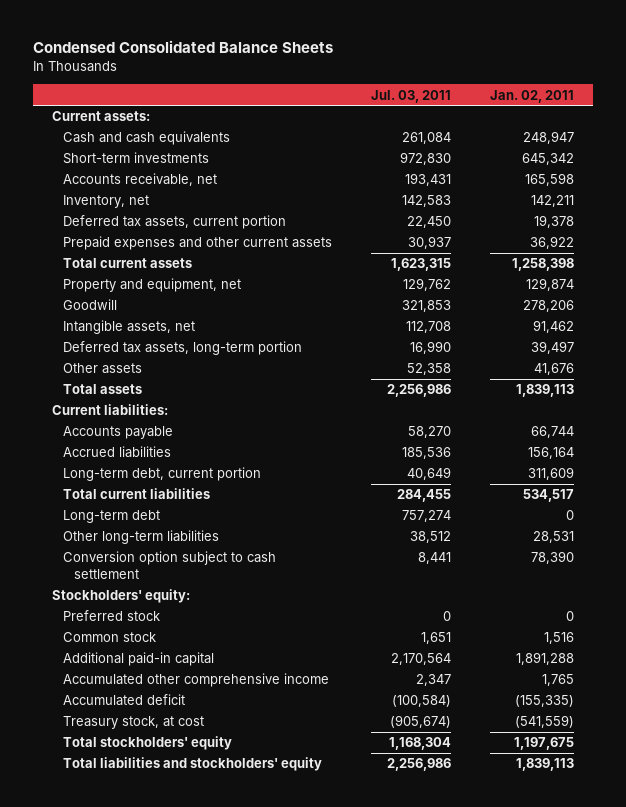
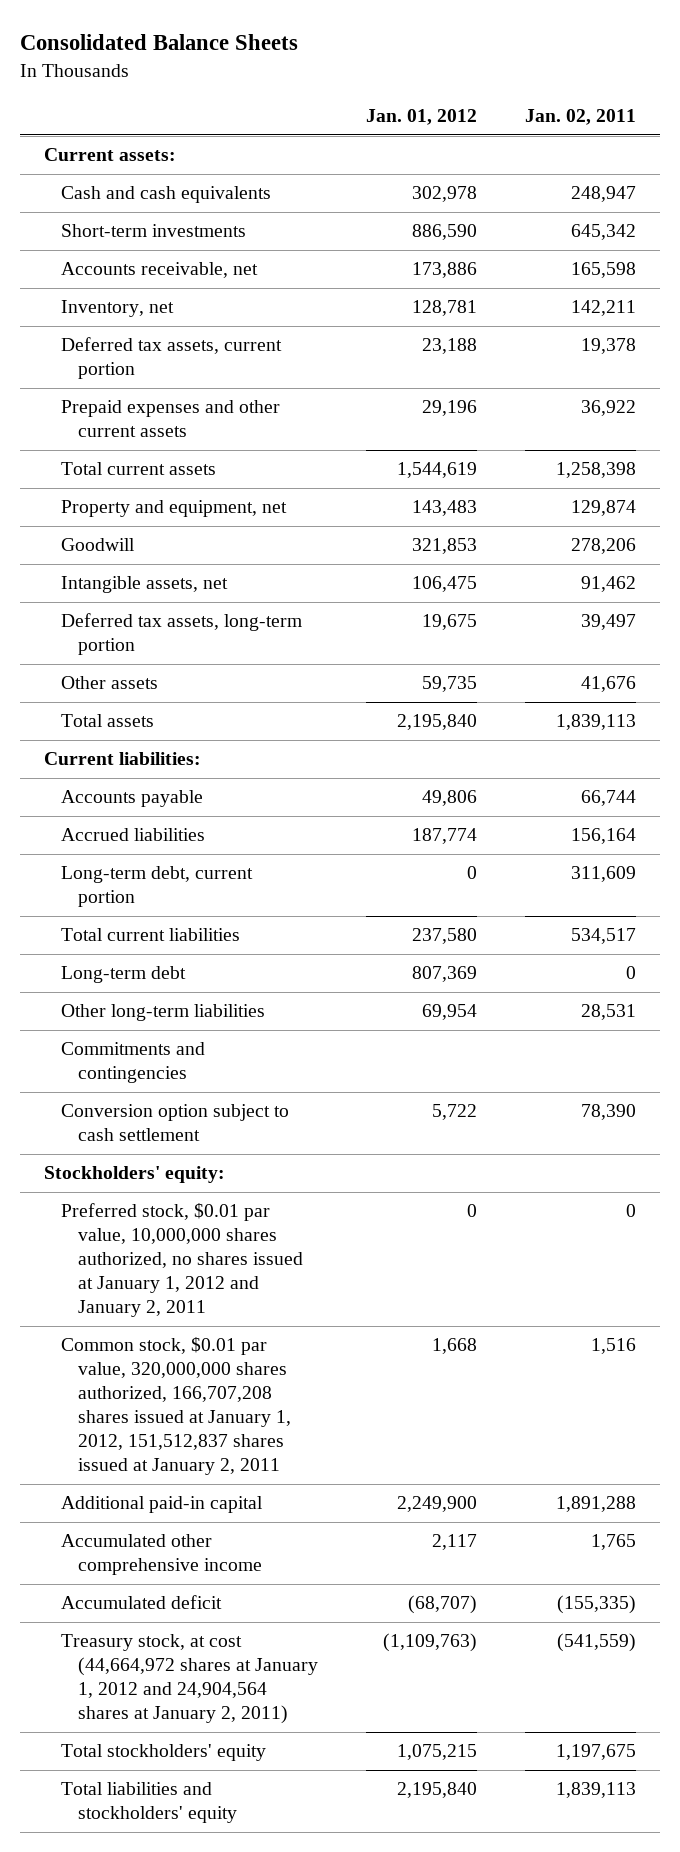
[32,40,333,54] Condensed Consolidated Balance Sheets -> [19,34,298,51] Consolidated Balance Sheets
[370,89,451,103] Jul. 03, 2011 -> none
none -> [366,109,478,126] Jan. 01, 2012
none -> [60,1042,205,1084] Commitments and contingencies
[63,610,161,622] Preferred stock -> [60,1203,304,1318] Preferred stock, $0.01 par value, 10,000,000 shares authorized, no shares issued at January 1, 2012 and January 2, 2011
[63,632,157,643] Common stock -> [60,1337,292,1475] Common stock, $0.01 par value, 320,000,000 shares authorized, 166,707,208 shares issued at January 1, 2012, 151,512,837 shares issued at January 2, 2011
[63,716,205,730] Treasury stock, at cost -> [60,1634,319,1725] Treasury stock, at cost (44,664,972 shares at January 1, 2012 and 24,904,564 shares at January 2, 2011)

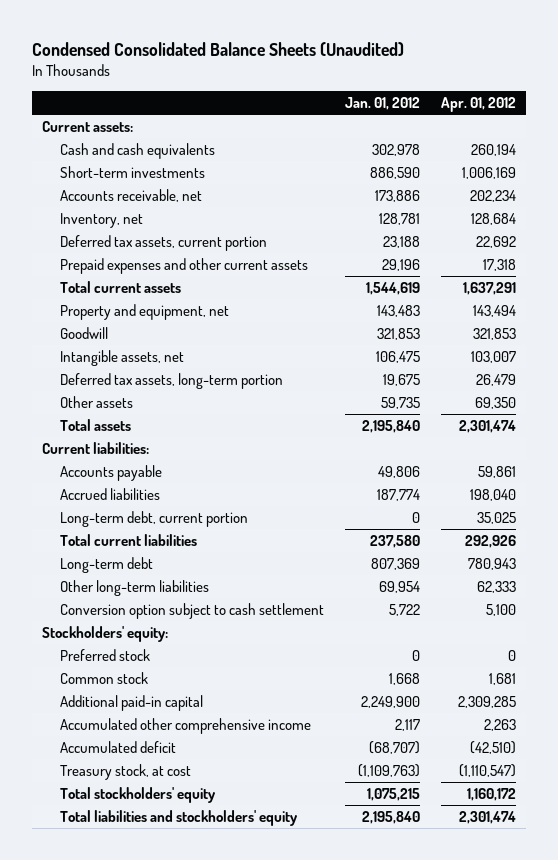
[19,34,298,51] Consolidated Balance Sheets -> [32,41,405,56] Condensed Consolidated Balance Sheets (Unaudited)
[524,109,636,126] Jan. 02, 2011 -> none
none -> [440,97,516,113] Apr. 01, 2012
[60,1042,205,1084] Commitments and contingencies -> none
[60,1203,304,1318] Preferred stock, $0.01 par value, 10,000,000 shares authorized, no shares issued at January 1, 2012 and January 2, 2011 -> [60,649,151,662] Preferred stock
[60,1337,292,1475] Common stock, $0.01 par value, 320,000,000 shares authorized, 166,707,208 shares issued at January 1, 2012, 151,512,837 shares issued at January 2, 2011 -> [60,672,149,685] Common stock
[60,1634,319,1725] Treasury stock, at cost (44,664,972 shares at January 1, 2012 and 24,904,564 shares at January 2, 2011) -> [60,764,192,781] Treasury stock, at cost

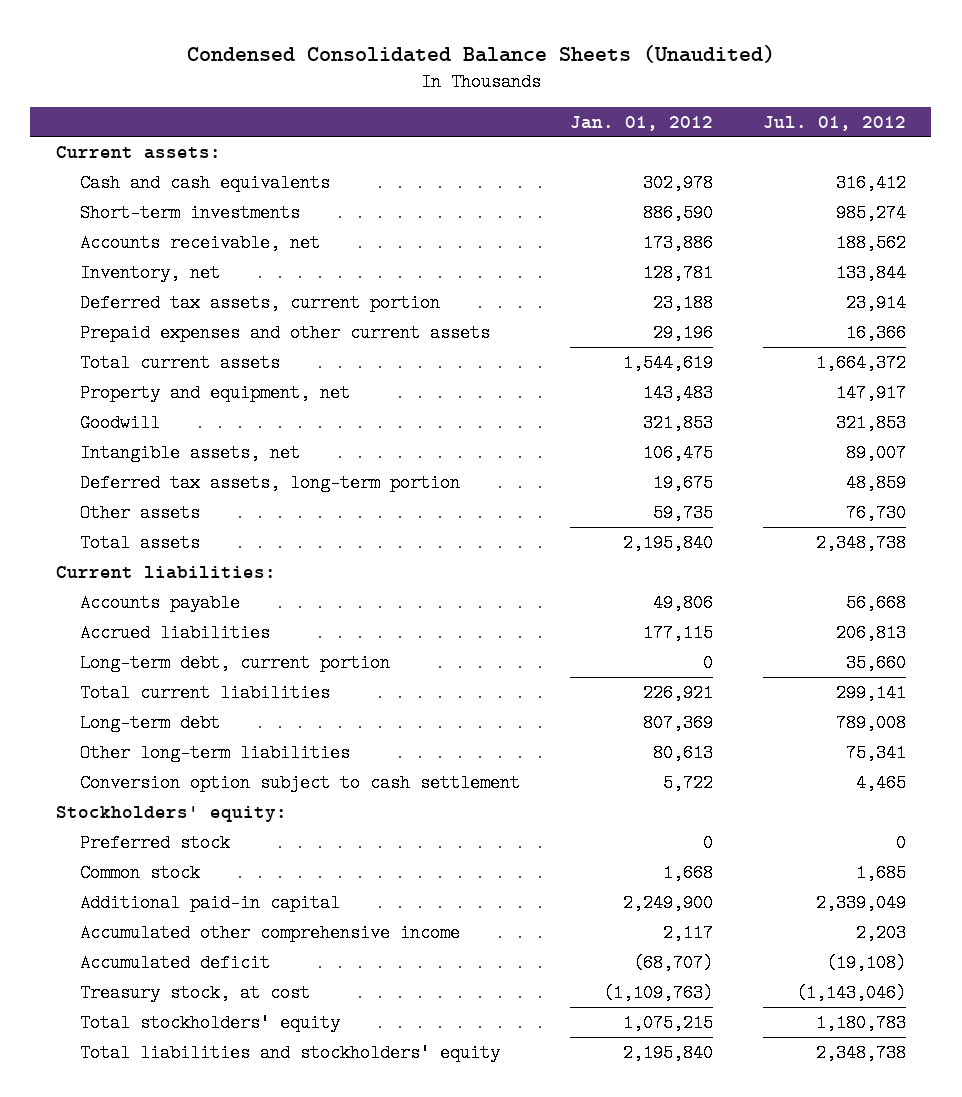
[440,97,516,113] Apr. 01, 2012 -> none
none -> [763,115,907,131] Jul. 01, 2012
[377,489,421,502] 187,774 -> [642,623,713,642] 177,115
[370,535,421,549] 237,580 -> [642,683,713,702] 226,921
[379,581,421,594] 69,954 -> [652,743,713,762] 80,613

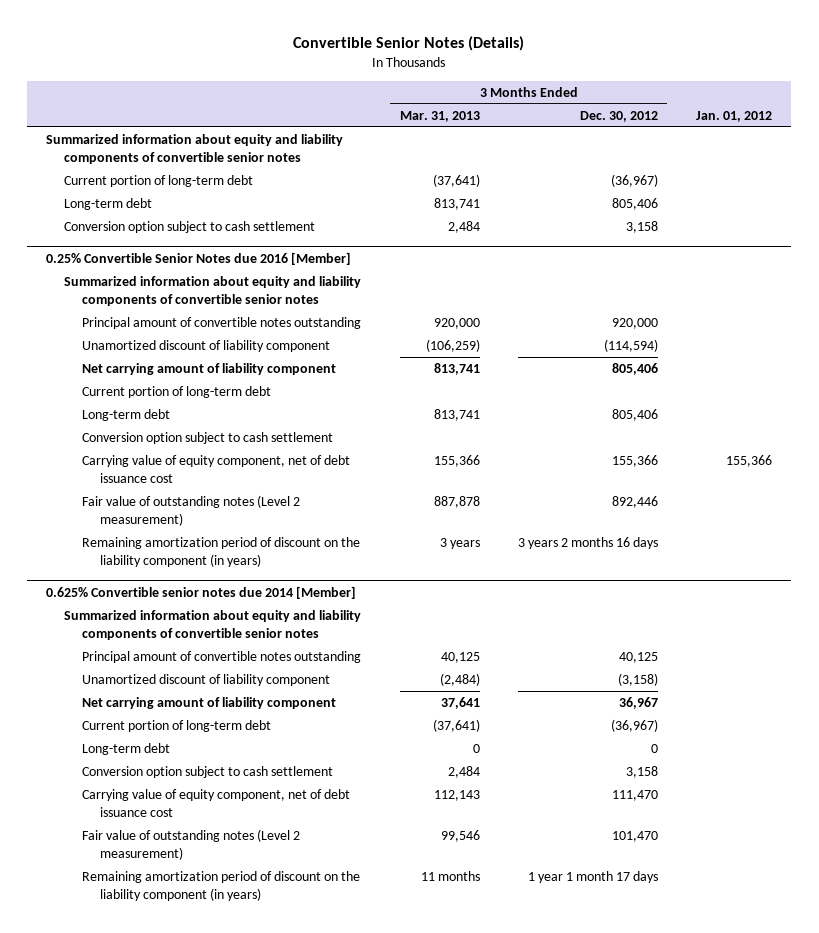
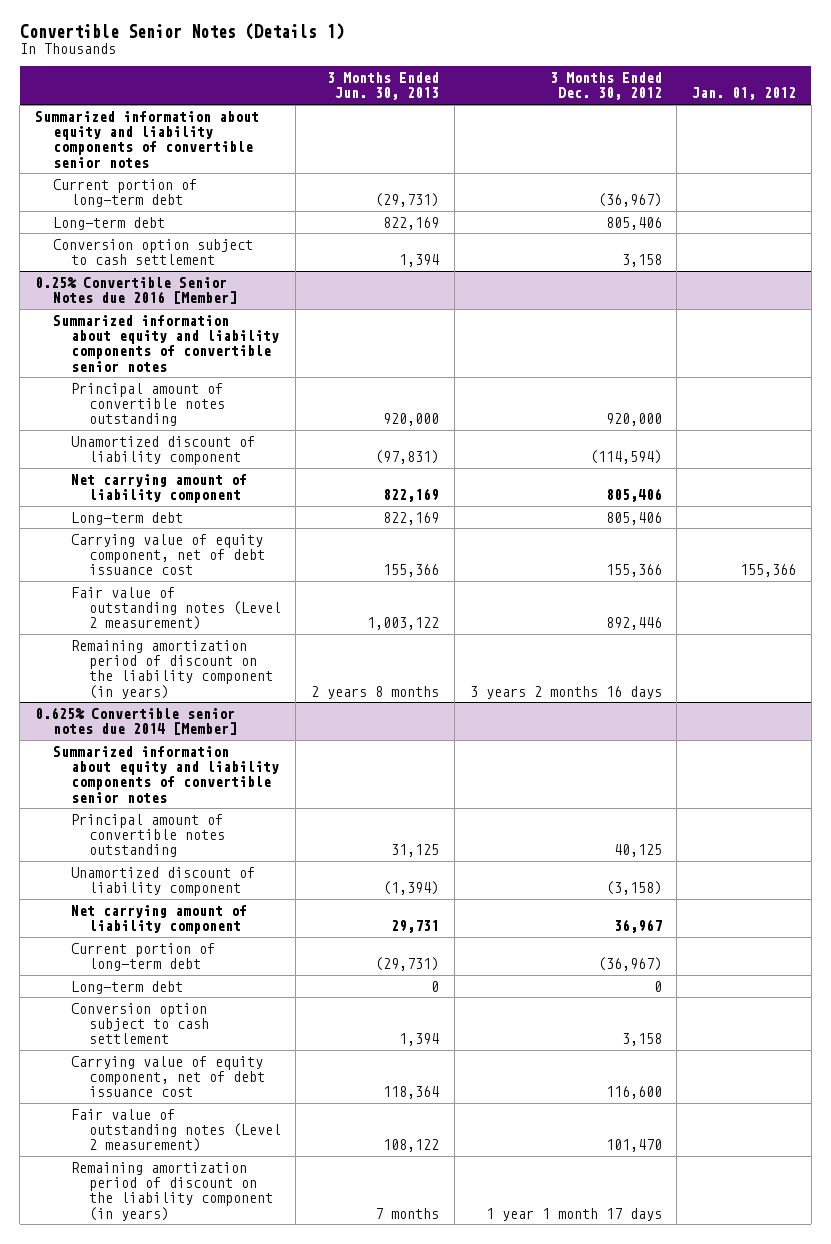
[293,36,525,52] Convertible Senior Notes (Details) -> [19,23,344,41] Convertible Senior Notes (Details 1)
[399,110,480,122] Mar. 31, 2013 -> none
none -> [327,72,440,101] 3 Months Ended Jun. 30, 2013
[81,385,271,398] Current portion of long-term debt -> none
[81,431,333,444] Conversion option subject to cash settlement -> none
[611,789,658,801] 111,470 -> [605,1086,662,1100] 116,600

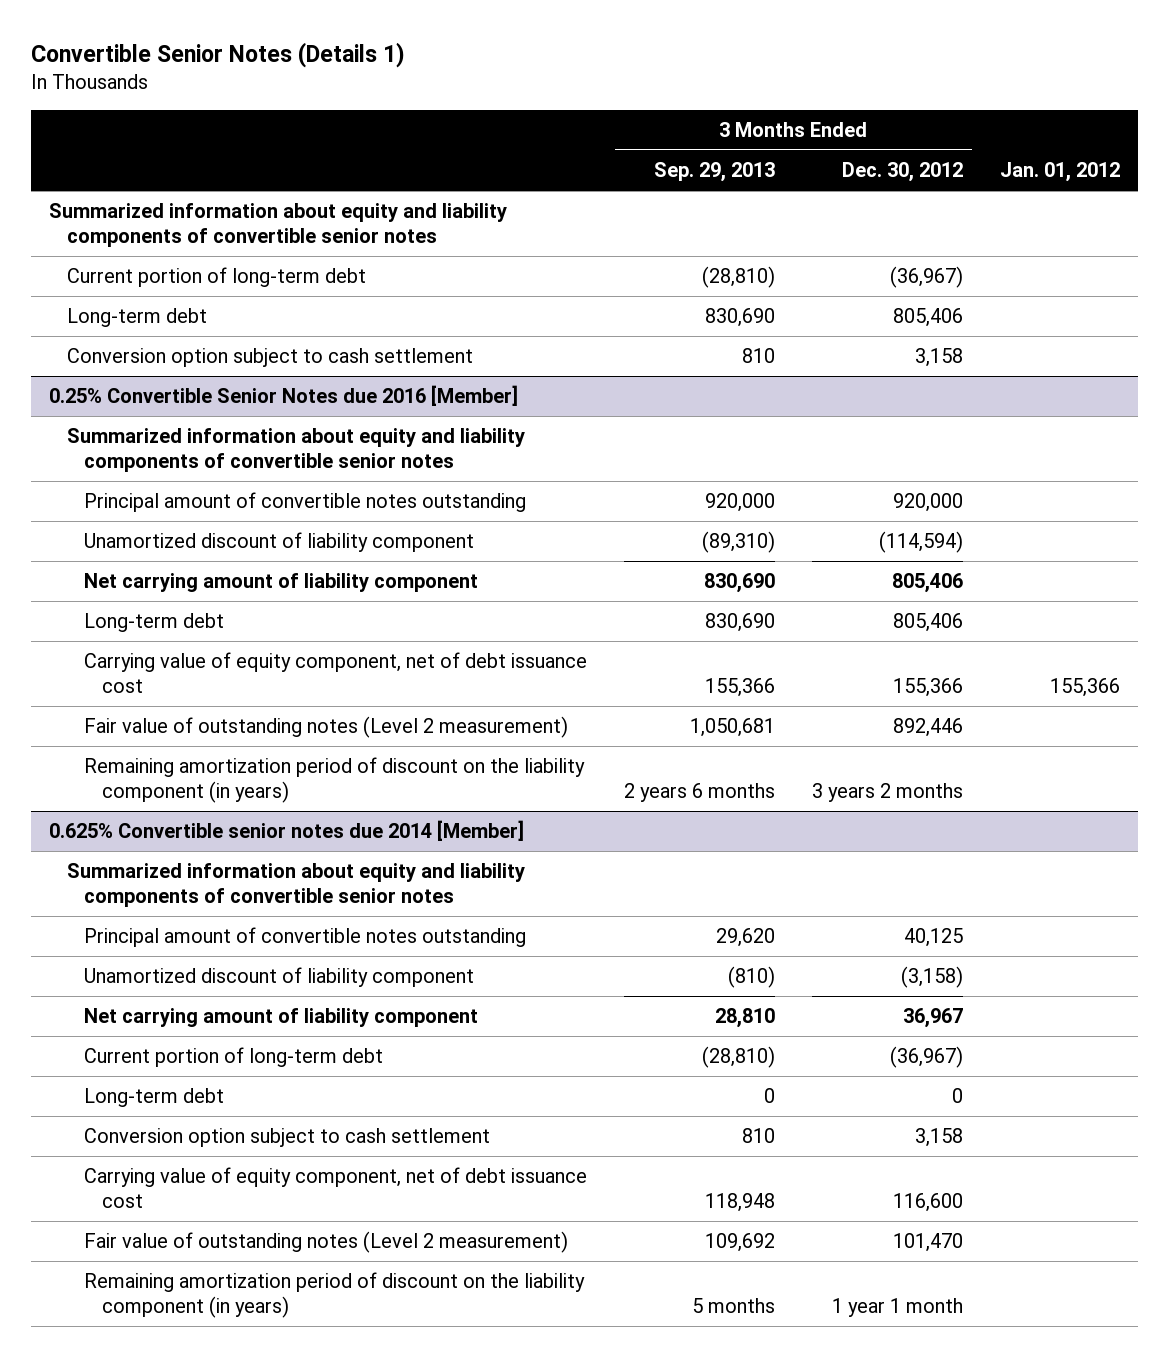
[327,72,440,101] 3 Months Ended Jun. 30, 2013 -> none
none -> [654,162,776,183] Sep. 29, 2013
[469,685,662,699] 3 years 2 months 16 days -> [811,782,963,802] 3 years 2 months
[485,1207,662,1221] 1 year 1 month 17 days -> [831,1297,963,1317] 1 year 1 month

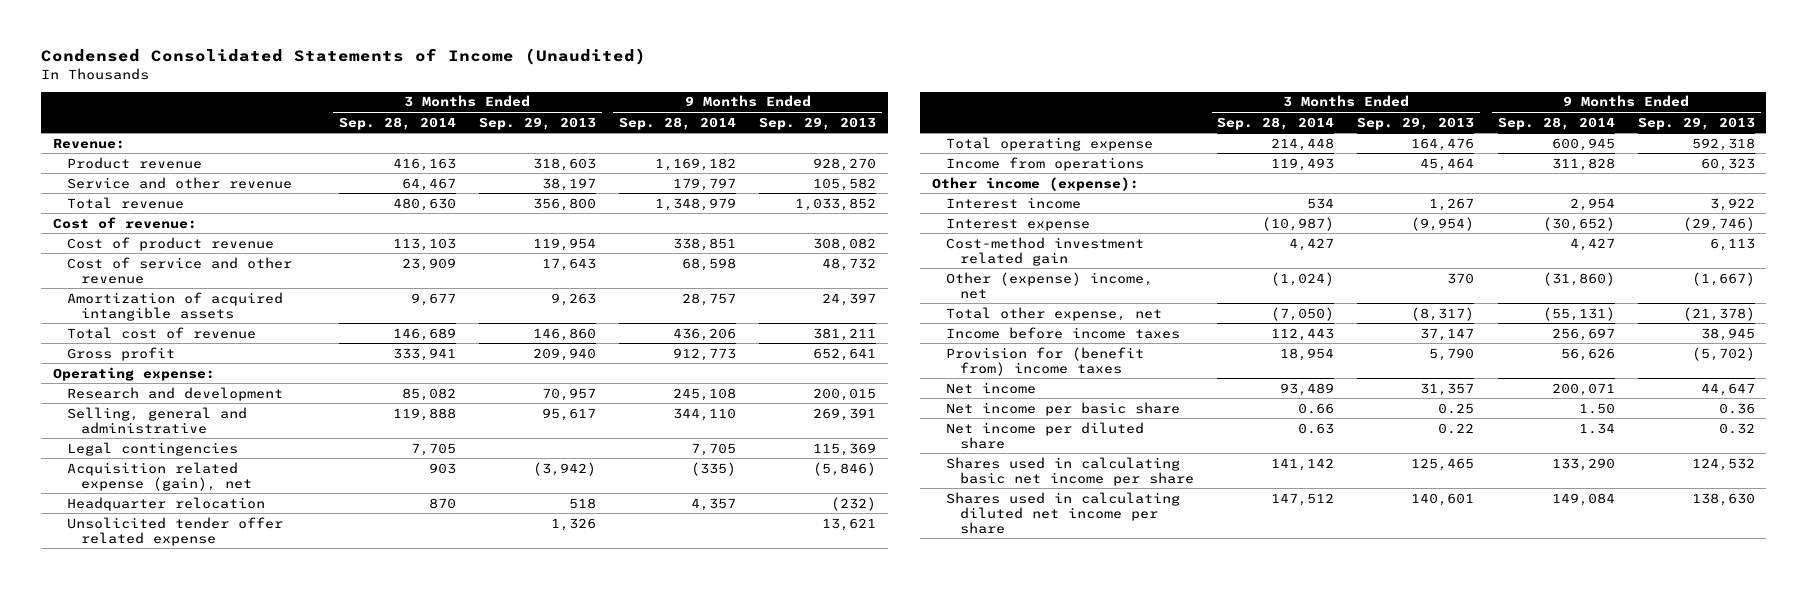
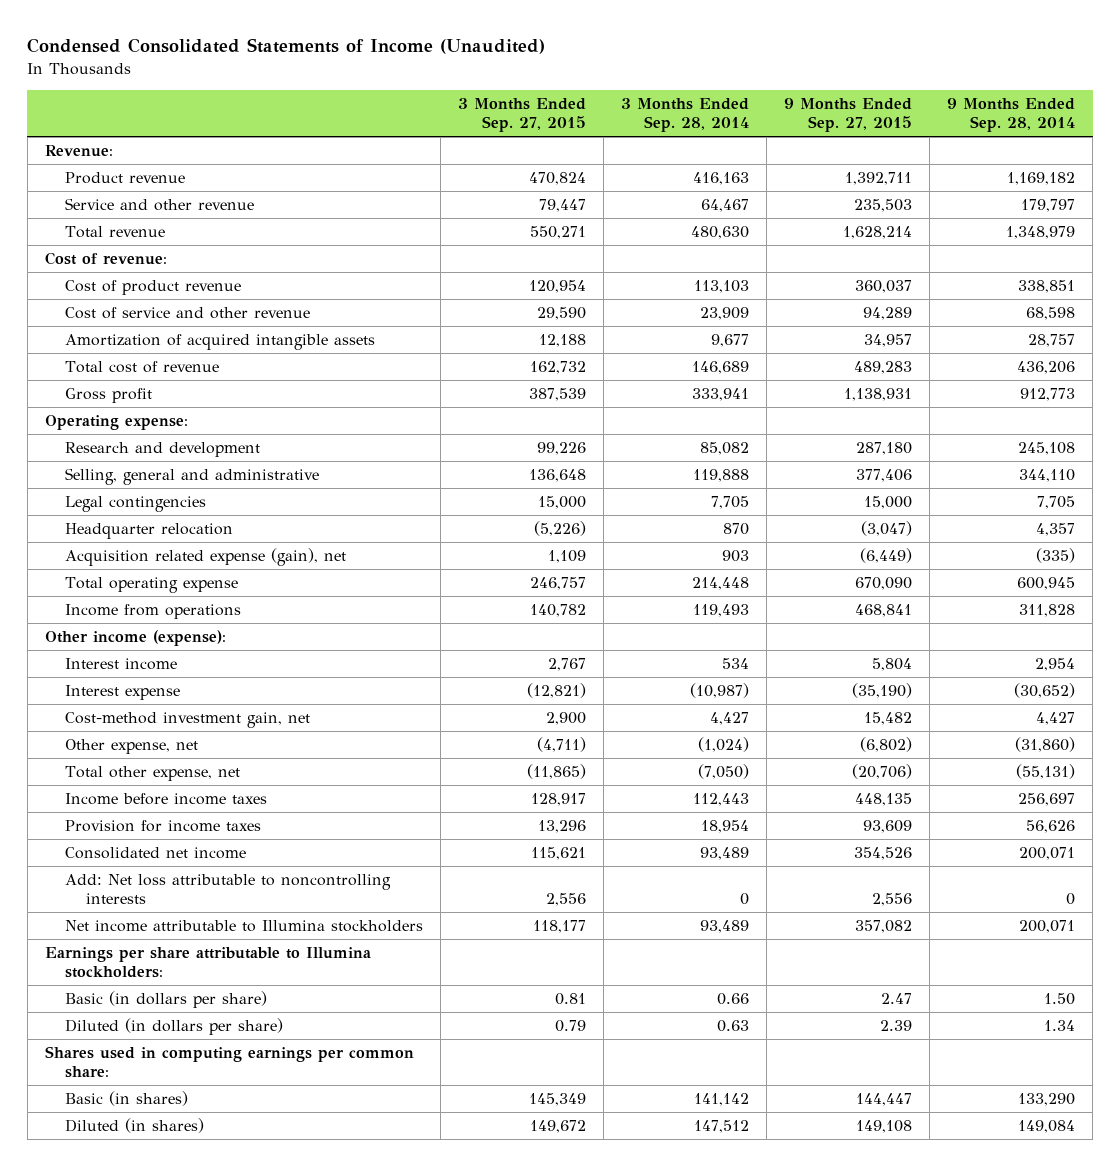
[478,116,596,130] Sep. 29, 2013 -> none
[759,116,877,130] Sep. 29, 2013 -> none
none -> [458,98,587,133] 3 Months Ended Sep. 27, 2015
none -> [784,98,913,133] 9 Months Ended Sep. 27, 2015
[67,516,284,546] Unsolicited tender offer related expense -> none
[67,461,253,491] Acquisition related expense (gain), net -> [65,547,347,566] Acquisition related expense (gain), net
[945,236,1144,266] Cost-method investment related gain -> [65,711,311,728] Cost-method investment gain, net
[945,271,1153,299] Other (expense) income, net -> [65,738,199,754] Other expense, net
[945,346,1144,376] Provision for (benefit from) income taxes -> [65,819,262,832] Provision for income taxes
none -> [65,846,247,859] Consolidated net income
none -> [65,873,392,905] Add: Net loss attributable to noncontrolling interests
[945,381,1036,394] Net income -> [65,919,424,932] Net income attributable to Illumina stockholders
none -> [44,946,371,979] Earnings per share attributable to Illumina stockholders:
[945,401,1180,416] Net income per basic share -> [65,990,268,1008] Basic (in dollars per share)
[945,421,1144,449] Net income per diluted share -> [65,1017,284,1035] Diluted (in dollars per share)
none -> [44,1045,414,1079] Shares used in computing earnings per common share:
[945,456,1195,486] Shares used in calculating basic net income per share -> [65,1090,189,1106] Basic (in shares)
[945,491,1180,534] Shares used in calculating diluted net income per share -> [65,1117,205,1133] Diluted (in shares)

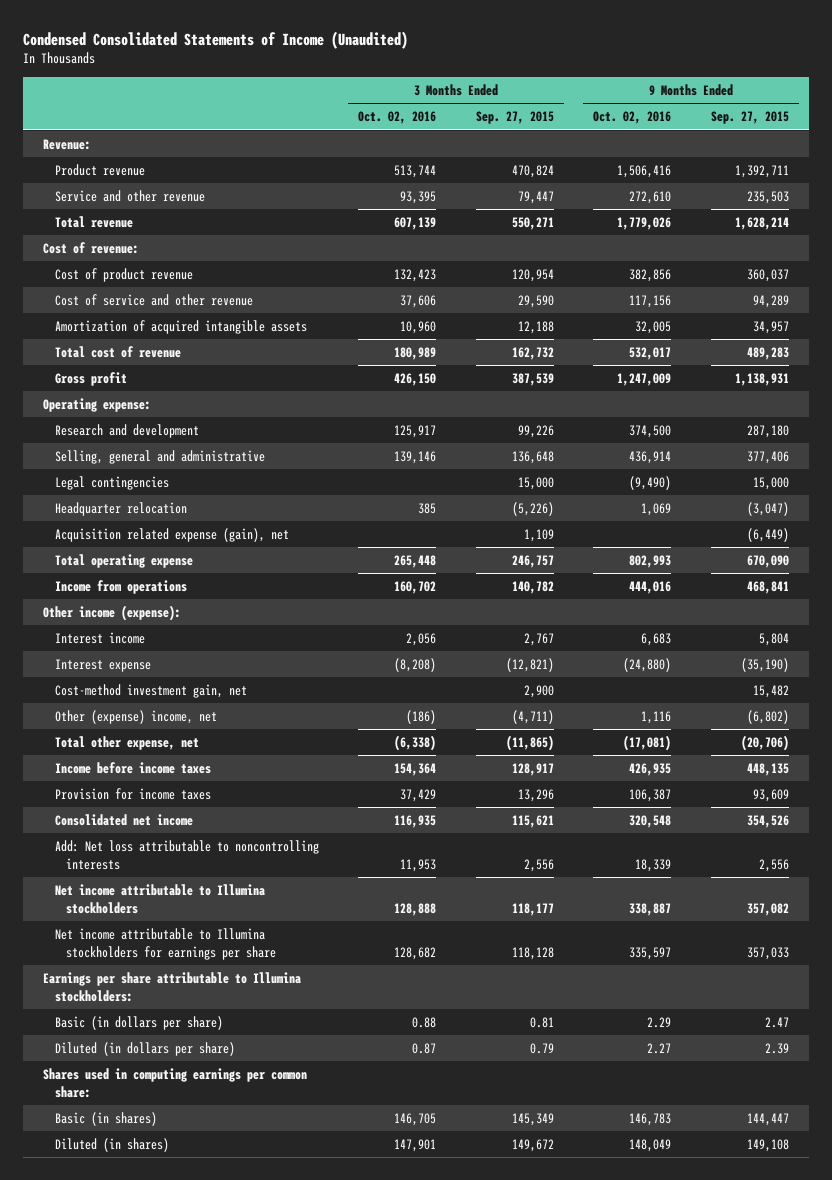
[621,98,750,133] 3 Months Ended Sep. 28, 2014 -> none
[947,98,1076,133] 9 Months Ended Sep. 28, 2014 -> none
none -> [358,111,437,125] Oct. 02, 2016
none -> [593,111,672,125] Oct. 02, 2016
[65,738,199,754] Other expense, net -> [54,710,217,725] Other (expense) income, net
none -> [54,928,276,960] Net income attributable to Illumina stockholders for earnings per share

